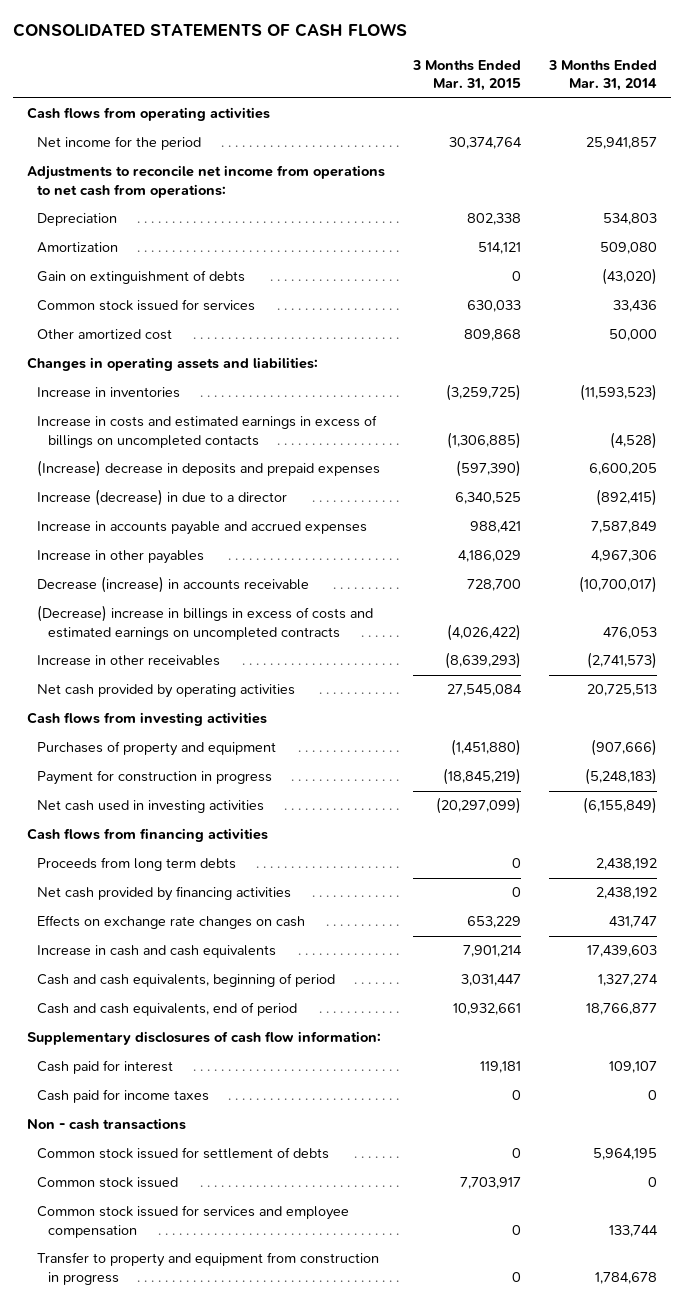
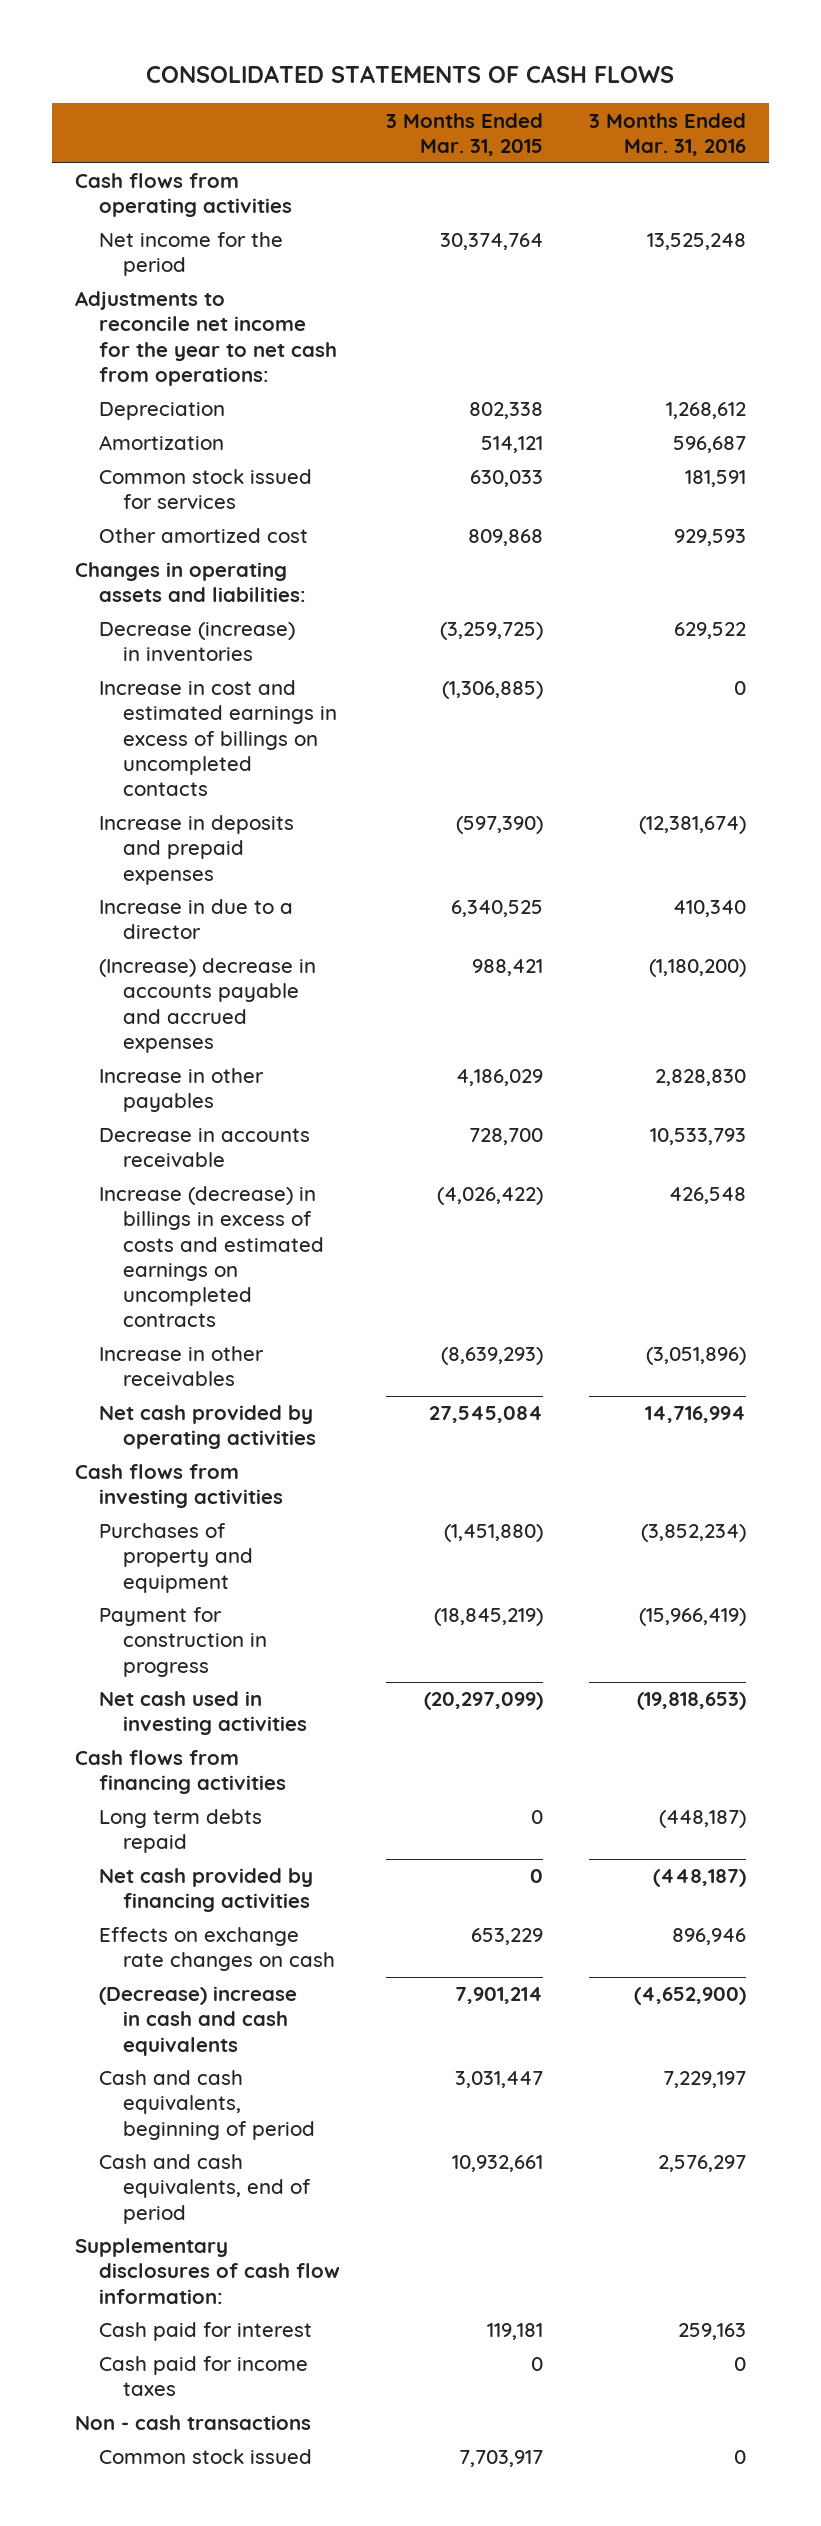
[547,59,657,92] 3 Months Ended Mar. 31, 2014 -> none
none -> [588,112,746,156] 3 Months Ended Mar. 31, 2016
[26,165,385,198] Adjustments to reconcile net income from operations to net cash from operations: -> [74,291,337,386] Adjustments to reconcile net income for the year to net cash from operations:
[37,270,246,285] Gain on extinguishment of debts -> none
[37,387,181,399] Increase in inventories -> [98,622,295,662] Decrease (increase) in inventories
[37,415,378,448] Increase in costs and estimated earnings in excess of billings on uncompleted contacts -> [98,680,337,797] Increase in cost and estimated earnings in excess of billings on uncompleted contacts
[37,460,381,478] (Increase) decrease in deposits and prepaid expenses -> [98,815,294,885] Increase in deposits and prepaid expenses
[37,489,288,507] Increase (decrease) in due to a director -> [98,899,293,940] Increase in due to a director
[37,521,368,536] Increase in accounts payable and accrued expenses -> [98,958,316,1053] (Increase) decrease in accounts payable and accrued expenses
[37,576,310,594] Decrease (increase) in accounts receivable -> [98,1128,310,1168] Decrease in accounts receivable
[37,605,374,640] (Decrease) increase in billings in excess of costs and estimated earnings on uncompleted contracts -> [98,1186,324,1328] Increase (decrease) in billings in excess of costs and estimated earnings on uncompleted contracts
[37,857,237,872] Proceeds from long term debts -> [98,1809,262,1854] Long term debts repaid
[37,945,277,959] Increase in cash and cash equivalents -> [98,1986,297,2056] (Decrease) increase in cash and cash equivalents
[37,1147,330,1160] Common stock issued for settlement of debts -> none
[37,1205,350,1238] Common stock issued for services and employee compensation -> none
[37,1252,380,1285] Transfer to property and equipment from construction in progress -> none

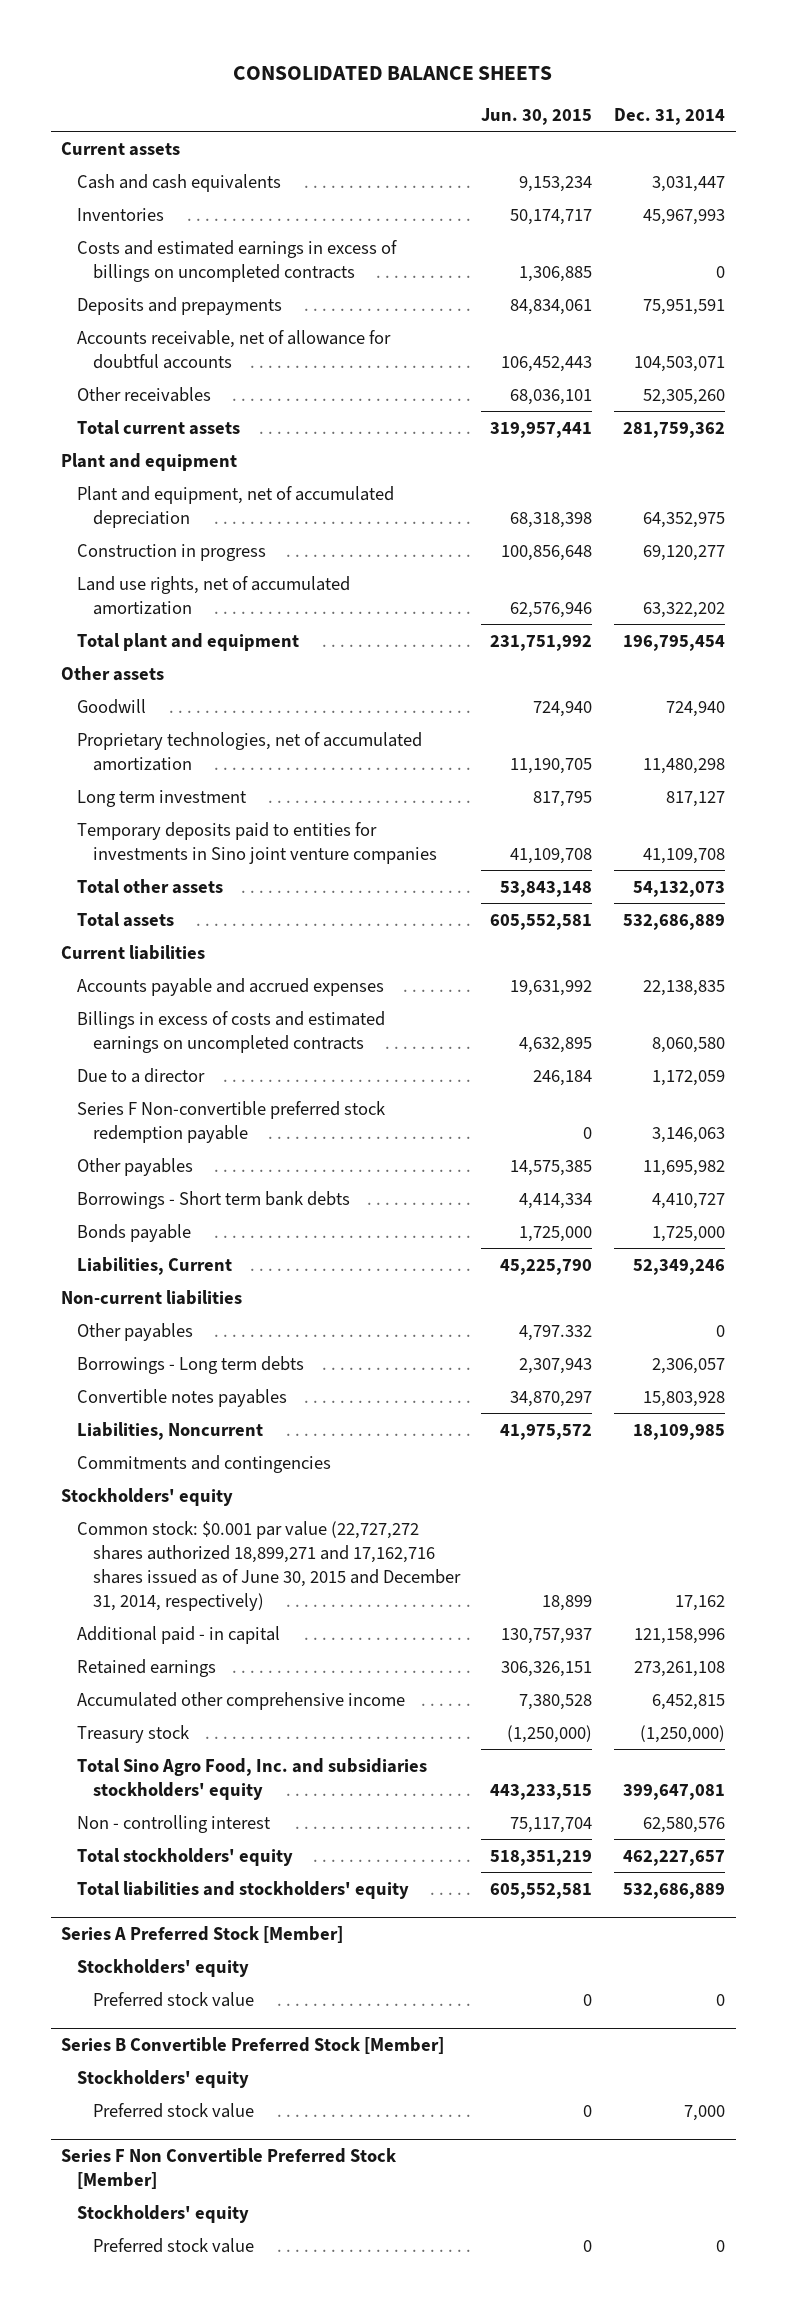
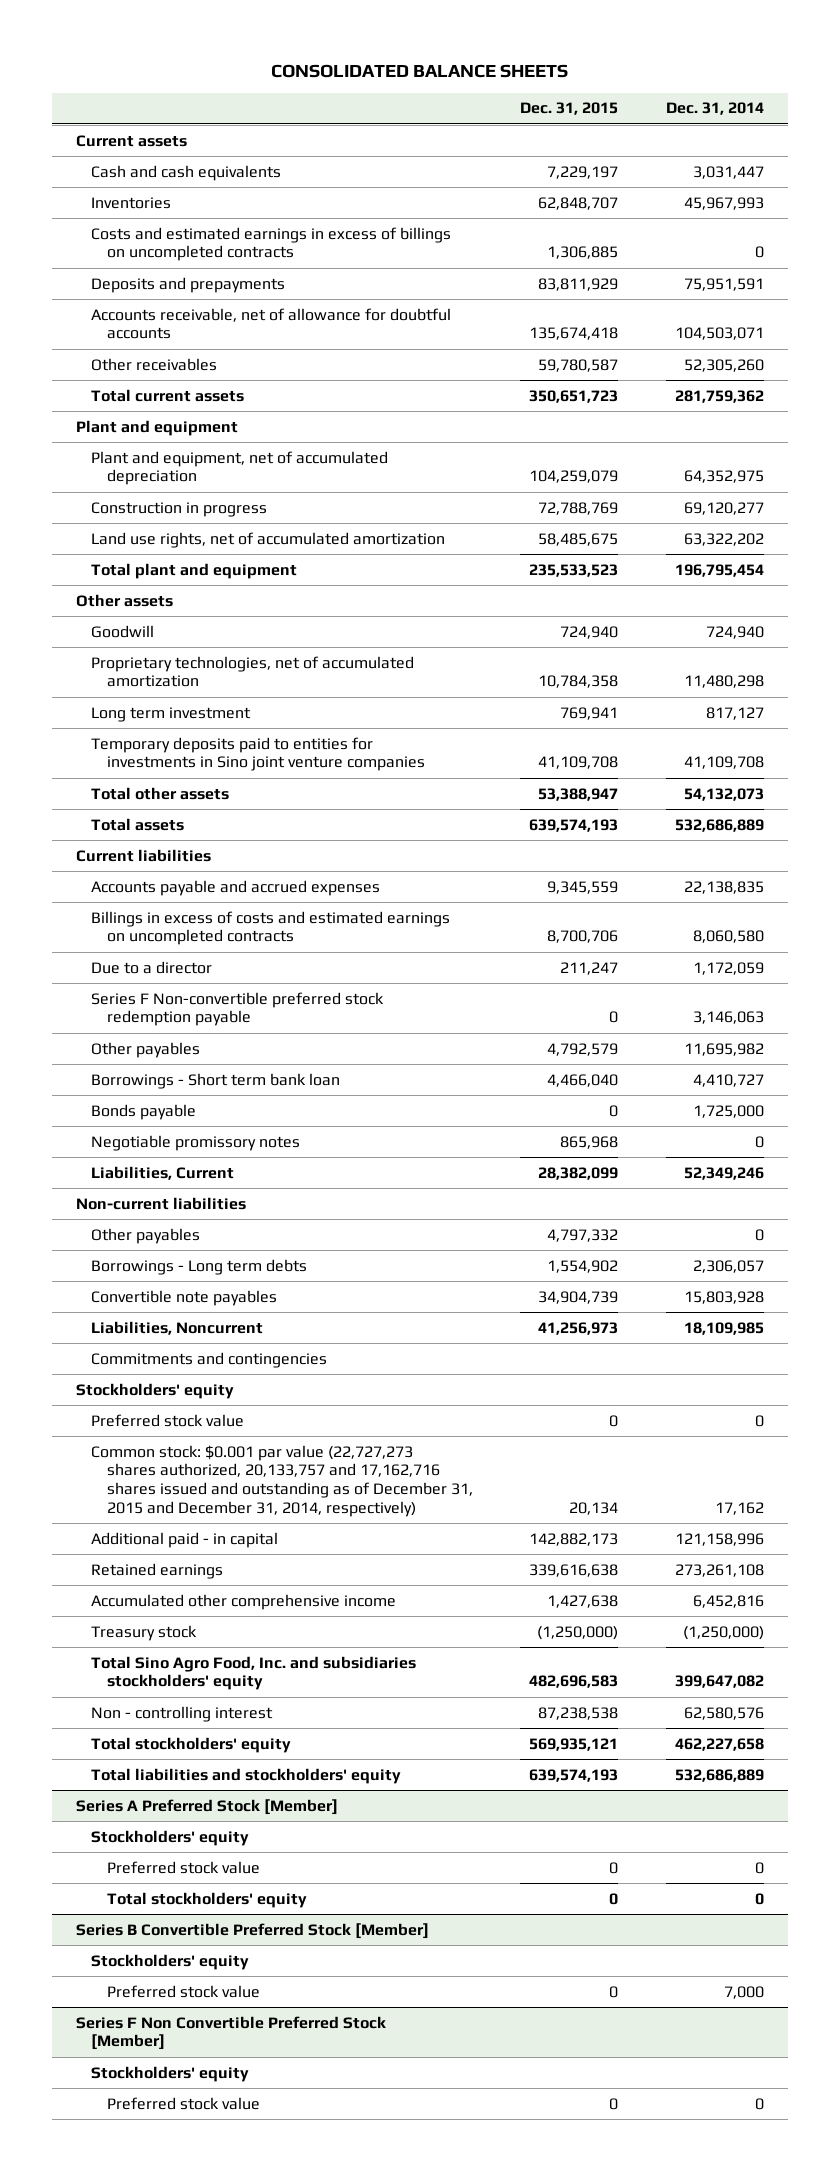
[481,107,593,125] Jun. 30, 2015 -> none
none -> [520,102,619,116] Dec. 31, 2015
[77,1190,351,1209] Borrowings - Short term bank debts -> [91,1072,341,1089] Borrowings - Short term bank loan
none -> [91,1134,301,1151] Negotiable promissory notes
[77,1388,288,1407] Convertible notes payables -> [91,1289,278,1306] Convertible note payables
none -> [91,1413,245,1427] Preferred stock value
[77,1520,461,1612] Common stock: $0.001 par value (22,727,272 shares authorized 18,899,271 and 17,162,716 shares issued as of June 30, 2015 and December 31, 2014, respectively) -> [91,1444,473,1517] Common stock: $0.001 par value (22,727,273 shares authorized, 20,133,757 and 17,162,716 shares issued and outstanding as of December 31, 2015 and December 31, 2014, respectively)
[652,1693,726,1710] 6,452,815 -> [692,1594,764,1608] 6,452,816
[623,1783,726,1800] 399,647,081 -> [674,1675,764,1689] 399,647,082
[623,1849,726,1866] 462,227,657 -> [674,1737,764,1751] 462,227,658
none -> [106,1891,307,1908] Total stockholders' equity

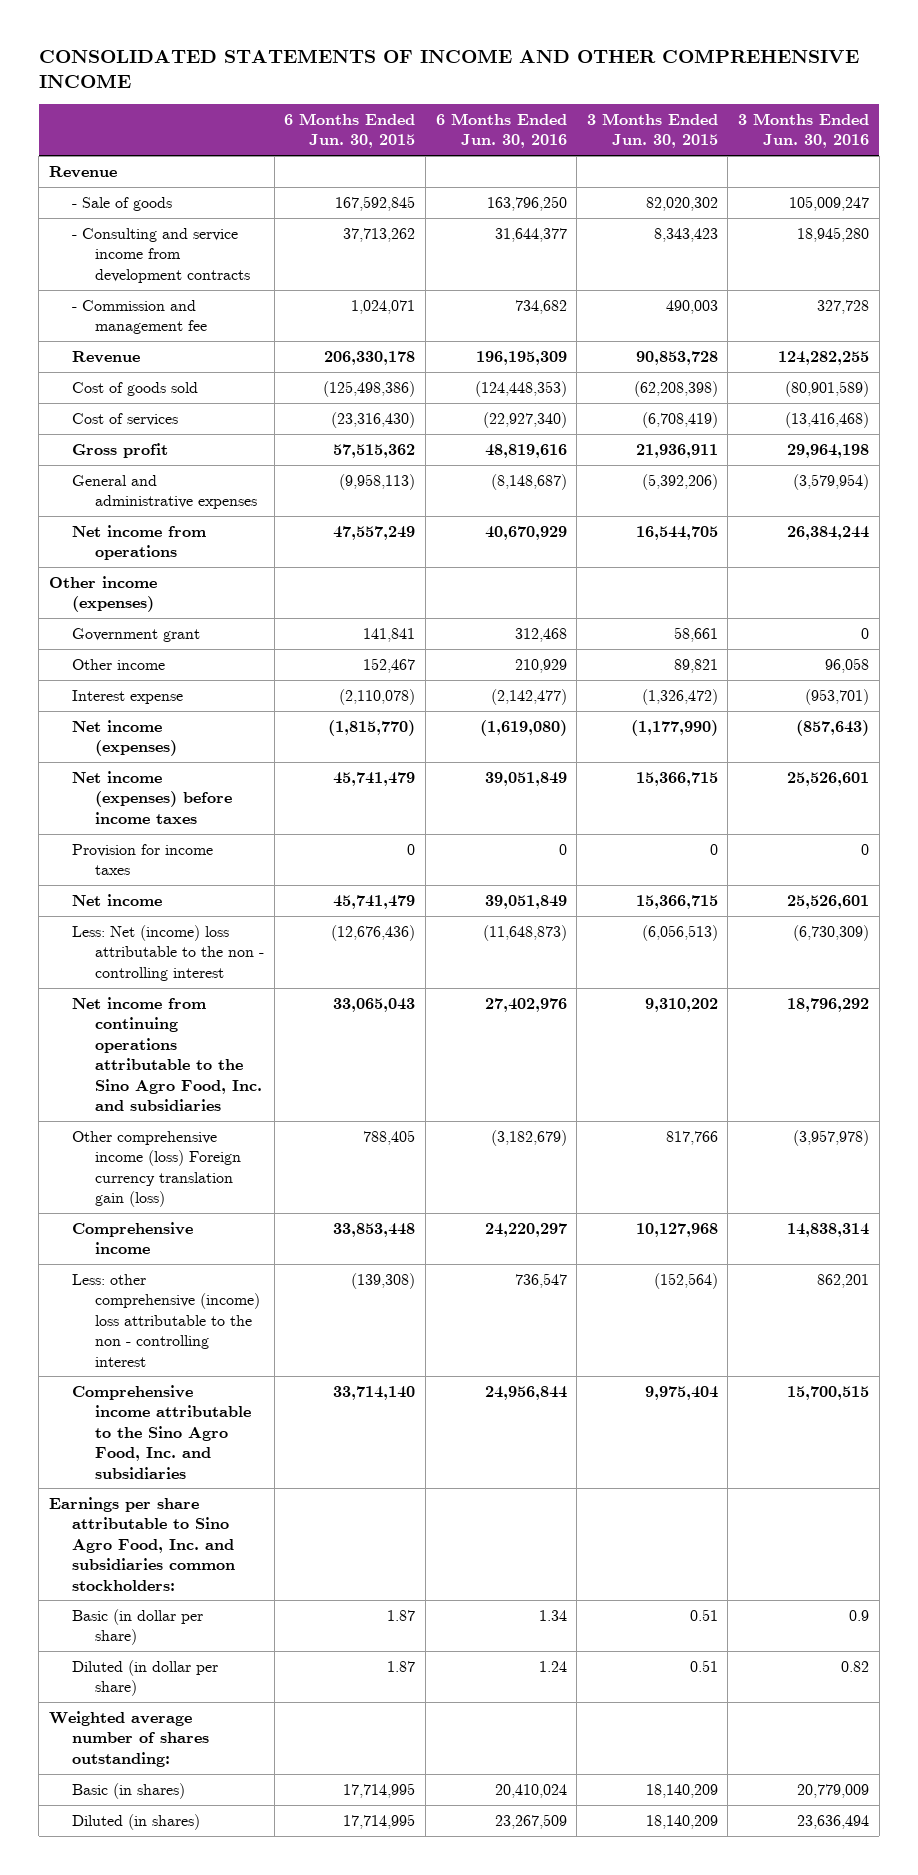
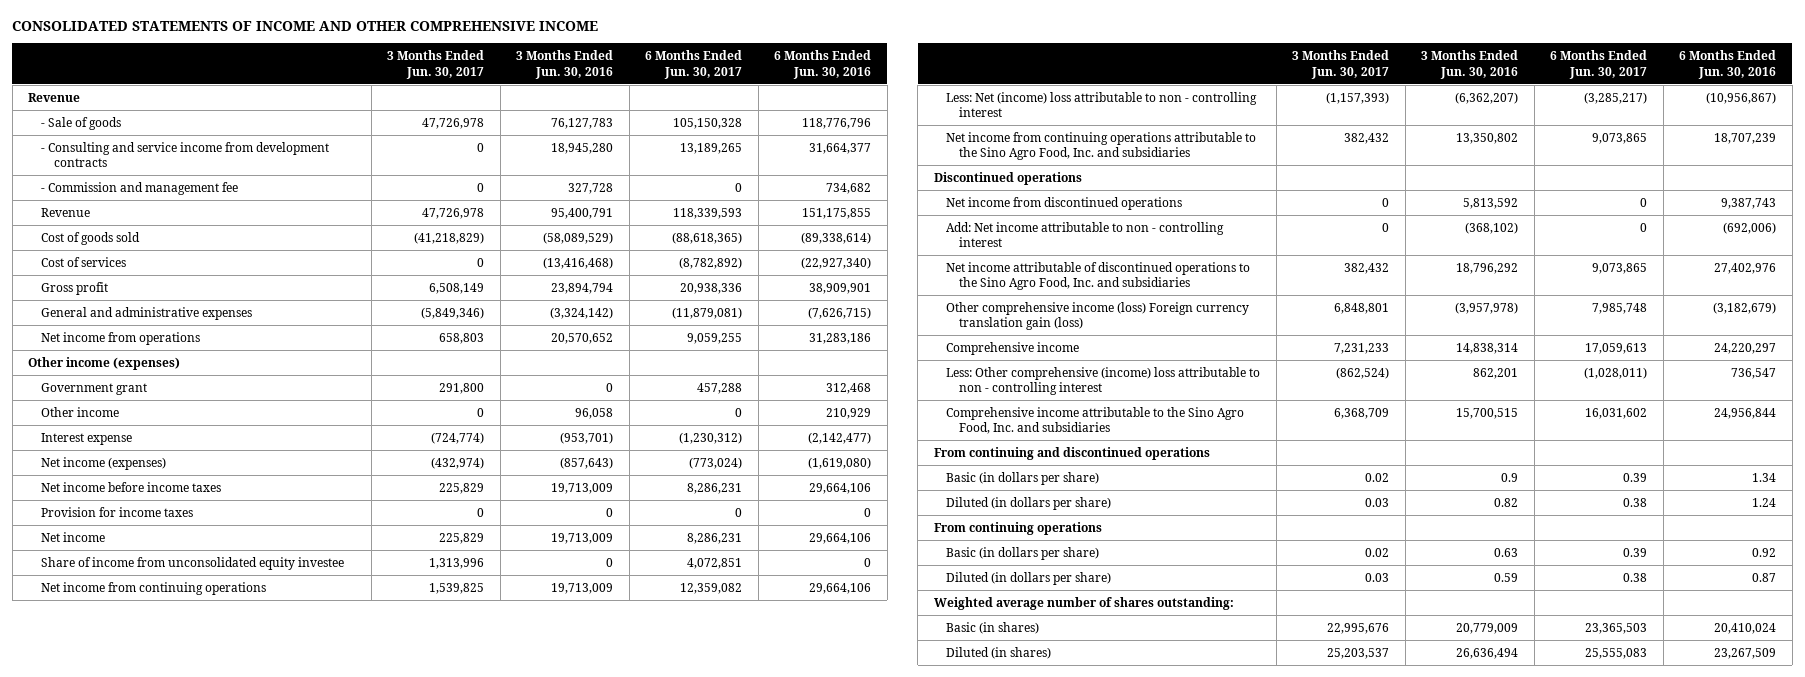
[284,112,416,149] 6 Months Ended Jun. 30, 2015 -> none
[586,112,718,149] 3 Months Ended Jun. 30, 2015 -> none
none -> [387,50,485,79] 3 Months Ended Jun. 30, 2017
none -> [645,50,743,79] 6 Months Ended Jun. 30, 2017
[486,195,567,211] 163,796,250 -> [802,117,872,129] 118,776,796
[789,195,870,211] 105,009,247 -> [551,117,614,129] 76,127,783
[494,227,567,242] 31,644,377 -> [809,142,872,154] 31,664,377
[475,350,567,365] 196,195,309 -> [802,207,872,219] 151,175,855
[778,350,870,365] 124,282,255 -> [551,207,614,219] 95,400,791
[474,380,567,397] (124,448,353) -> [801,231,872,244] (89,338,614)
[785,380,870,397] (80,901,589) -> [543,231,614,244] (58,089,529)
[484,443,567,458] 48,819,616 -> [809,282,872,294] 38,909,901
[787,443,870,458] 29,964,198 -> [551,282,614,294] 23,894,794
[490,473,567,490] (8,148,687) -> [808,306,872,319] (7,626,715)
[793,473,870,490] (3,579,954) -> [550,306,614,319] (3,324,142)
[484,525,567,540] 40,670,929 -> [809,332,872,344] 31,283,186
[787,525,870,540] 26,384,244 -> [551,332,614,344] 20,570,652
[72,770,233,824] Net income (expenses) before income taxes -> [41,481,222,492] Net income before income taxes
[484,771,567,786] 39,051,849 -> [809,482,872,494] 29,664,106
[787,771,870,786] 25,526,601 -> [551,482,614,494] 19,713,009
[484,894,567,909] 39,051,849 -> [809,532,872,544] 29,664,106
[787,894,870,909] 25,526,601 -> [551,532,614,544] 19,713,009
none -> [41,556,345,570] Share of income from unconsolidated equity investee
none -> [41,581,267,595] Net income from continuing operations
[72,924,265,981] Less: Net (income) loss attributable to the non - controlling interest -> [946,91,1258,118] Less: Net (income) loss attributable to non - controlling interest
[482,924,567,941] (11,648,873) -> [1706,91,1777,104] (10,956,867)
[793,924,870,941] (6,730,309) -> [1455,91,1519,104] (6,362,207)
[484,997,567,1012] 27,402,976 -> [1714,132,1777,144] 18,707,239
[787,997,870,1012] 18,796,292 -> [1456,132,1519,144] 13,350,802
none -> [933,171,1082,185] Discontinued operations
none -> [946,196,1183,210] Net income from discontinued operations
none -> [946,221,1225,248] Add: Net income attributable to non - controlling interest
none -> [946,261,1251,291] Net income attributable of discontinued operations to the Sino Agro Food, Inc. and subsidiaries
[72,1273,261,1367] Less: other comprehensive (income) loss attributable to the non - controlling interest -> [946,366,1261,396] Less: Other comprehensive (income) loss attributable to non - controlling interest
[48,1496,236,1591] Earnings per share attributable to Sino Agro Food, Inc. and subsidiaries common stockholders: -> [933,446,1210,460] From continuing and discontinued operations
[72,1608,204,1646] Basic (in dollar per share) -> [946,471,1100,485] Basic (in dollars per share)
[72,1659,219,1697] Diluted (in dollar per share) -> [946,496,1112,510] Diluted (in dollars per share)
none -> [933,521,1102,535] From continuing operations
none -> [946,546,1100,560] Basic (in dollars per share)
none -> [946,571,1112,585] Diluted (in dollars per share)
[797,1814,870,1829] 23,636,494 -> [1456,647,1519,659] 26,636,494

